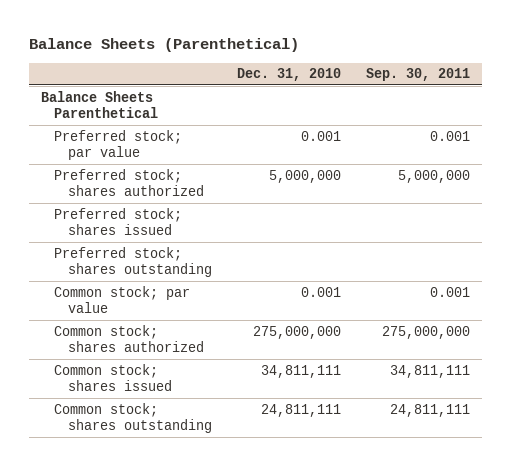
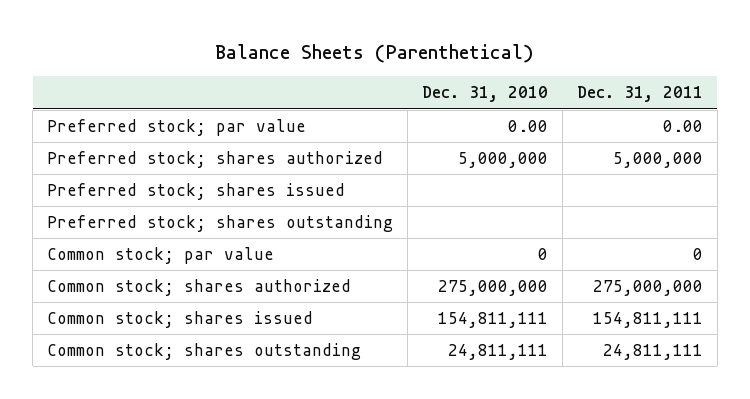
[365,68,470,82] Sep. 30, 2011 -> none
none -> [576,86,703,103] Dec. 31, 2011
[40,90,159,119] Balance Sheets Parenthetical -> none
[300,130,341,141] 0.001 -> [508,119,549,132] 0.00
[300,286,341,297] 0.001 -> [538,247,549,260] 0
[260,364,341,378] 34,811,111 -> [438,311,549,328] 154,811,111

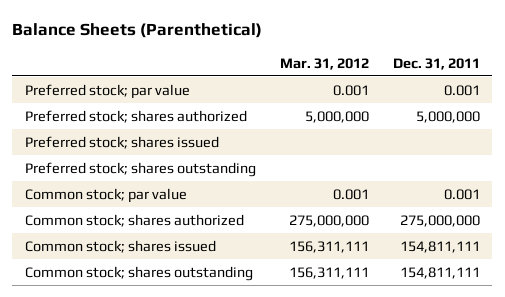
[422,86,549,103] Dec. 31, 2010 -> none
none -> [279,57,369,70] Mar. 31, 2012
[662,119,703,132] 0.00 -> [444,84,481,96] 0.001
[692,247,703,260] 0 -> [444,188,481,200] 0.001
[602,343,703,360] 24,811,111 -> [400,266,481,279] 154,811,111

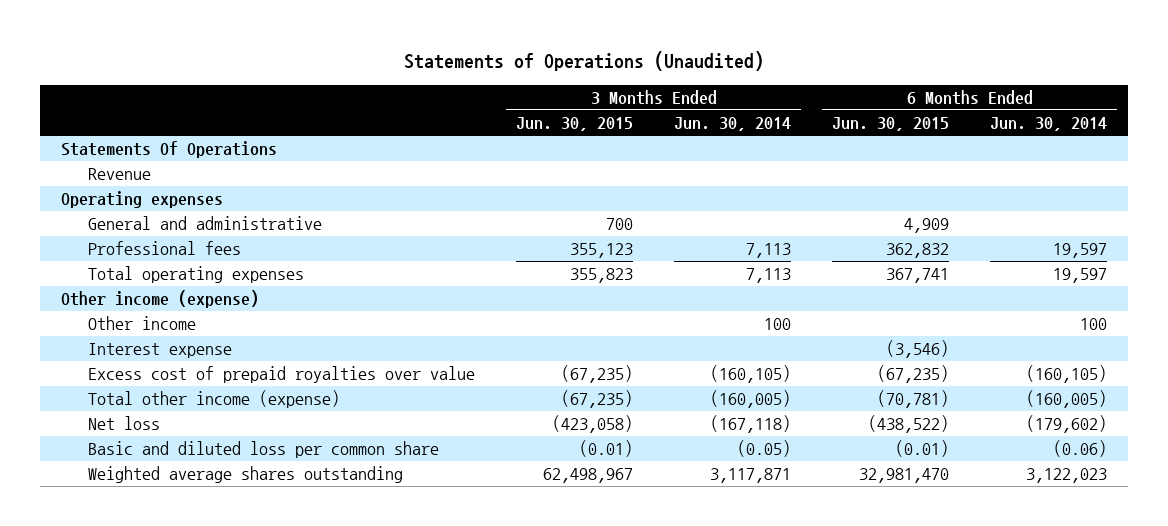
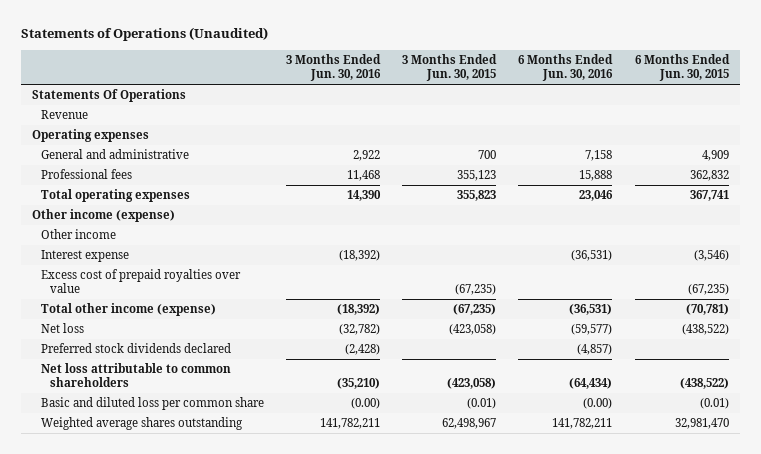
[674,117,792,132] Jun. 30, 2014 -> none
[990,117,1108,132] Jun. 30, 2014 -> none
none -> [285,53,381,82] 3 Months Ended Jun. 30, 2016
none -> [518,53,614,82] 6 Months Ended Jun. 30, 2016
none -> [40,343,231,354] Preferred stock dividends declared
none -> [40,363,231,388] Net loss attributable to common shareholders

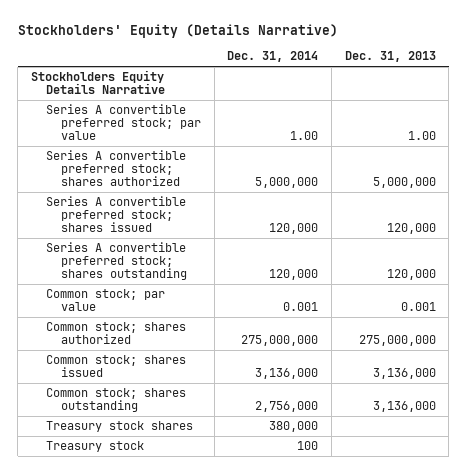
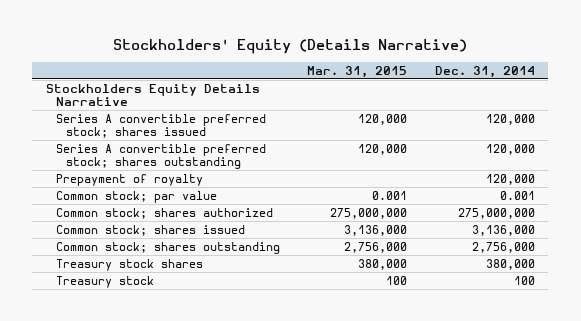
[344,51,436,63] Dec. 31, 2013 -> none
none -> [307,65,408,78] Mar. 31, 2015
[45,104,201,141] Series A convertible preferred stock; par value -> none
[45,150,186,187] Series A convertible preferred stock; shares authorized -> none
none -> [55,173,203,186] Prepayment of royalty

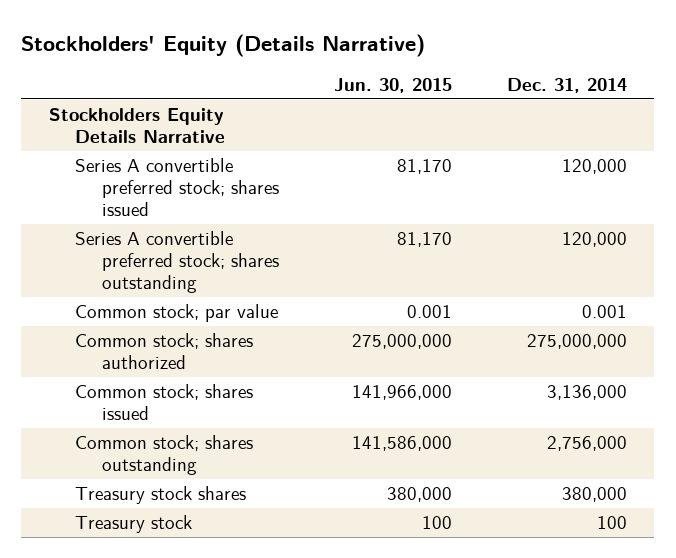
[307,65,408,78] Mar. 31, 2015 -> none
none -> [333,77,452,93] Jun. 30, 2015
[55,173,203,186] Prepayment of royalty -> none

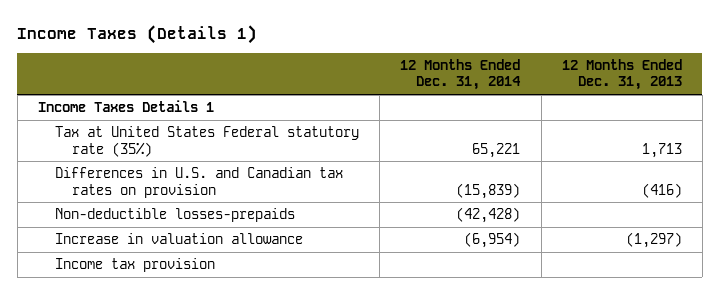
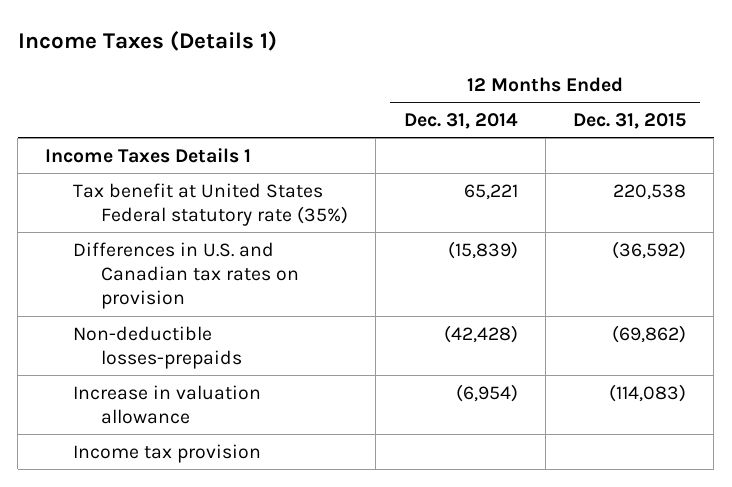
[561,59,682,91] 12 Months Ended Dec. 31, 2013 -> none
none -> [573,113,687,130] Dec. 31, 2015
[54,126,359,157] Tax at United States Federal statutory rate (35%) -> [73,182,348,226] Tax benefit at United States Federal statutory rate (35%)

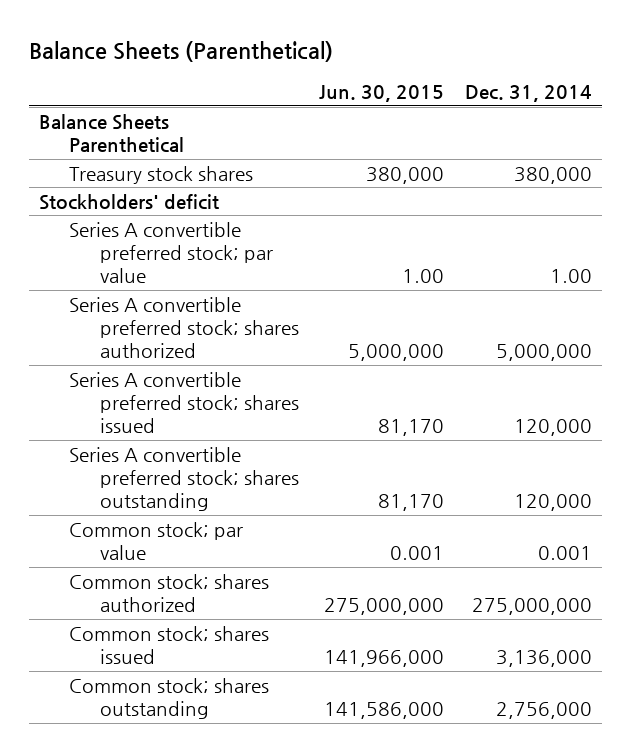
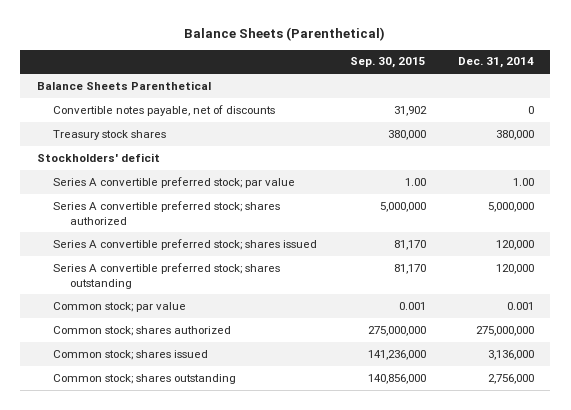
[319,85,445,103] Jun. 30, 2015 -> none
none -> [349,57,426,69] Sep. 30, 2015
none -> [53,104,276,116] Convertible notes payable, net of discounts

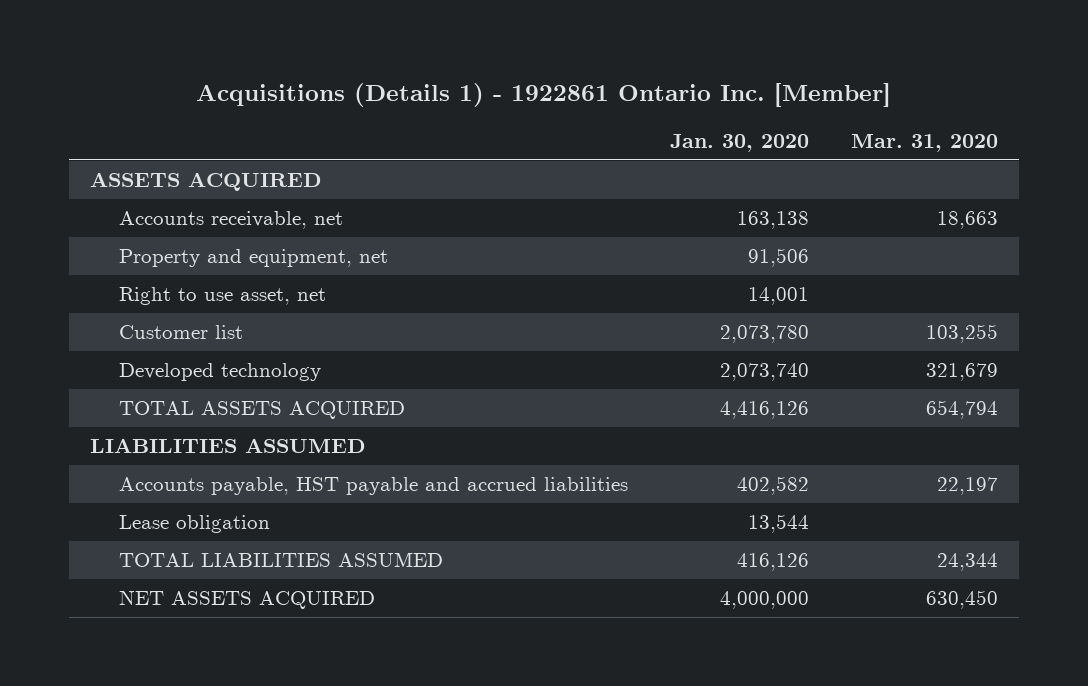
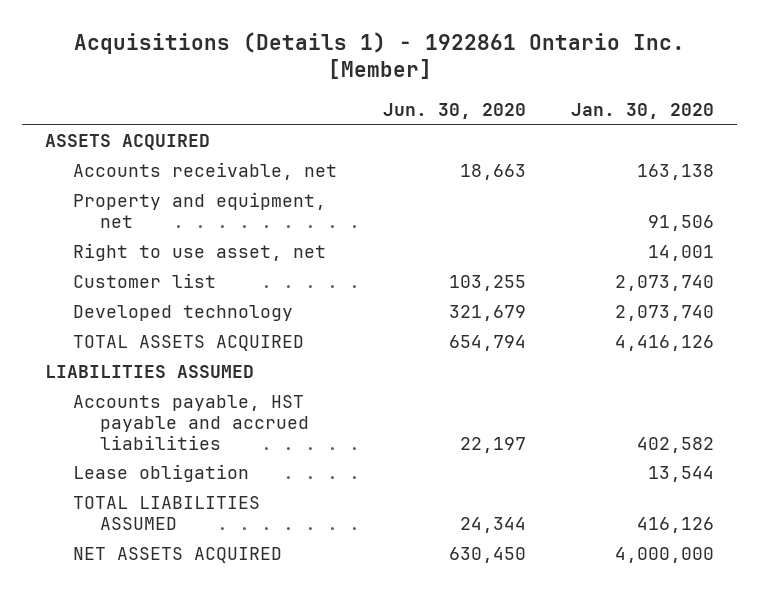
[851,133,999,152] Mar. 31, 2020 -> none
none -> [382,103,526,120] Jun. 30, 2020
[720,325,810,344] 2,073,780 -> [615,275,715,292] 2,073,740

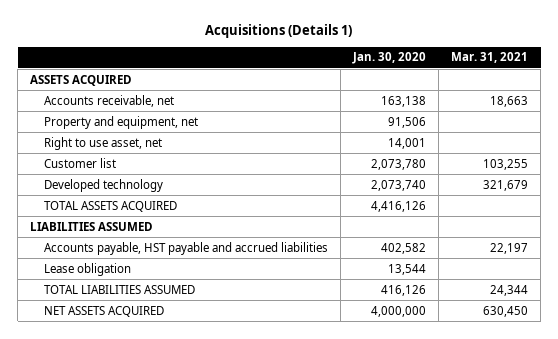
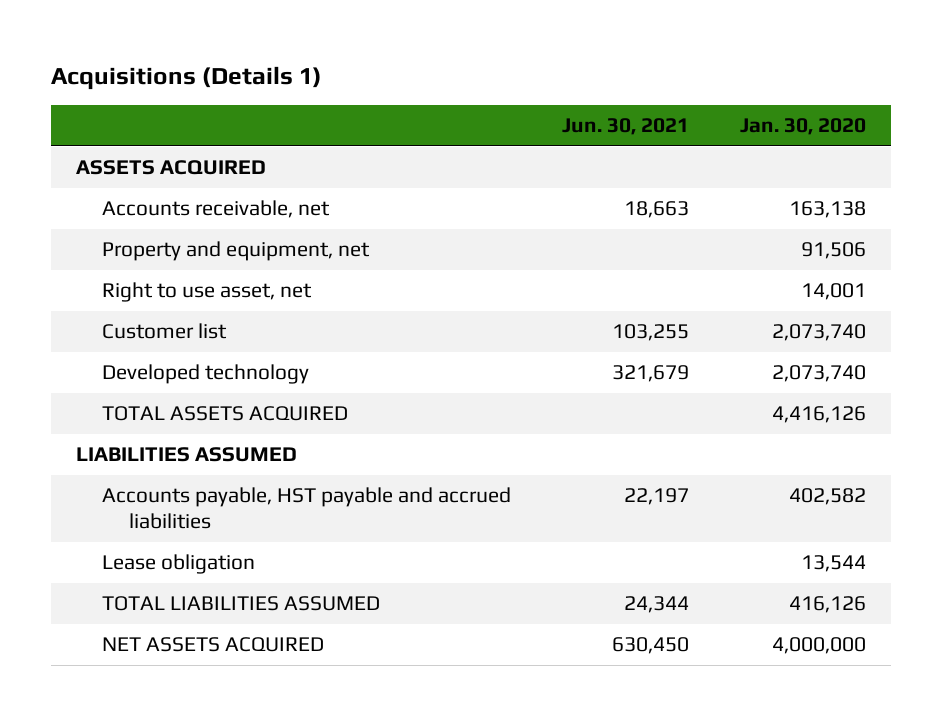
[451,52,529,64] Mar. 31, 2021 -> none
none -> [562,118,690,136] Jun. 30, 2021
[370,158,426,170] 2,073,780 -> [771,324,866,342] 2,073,740

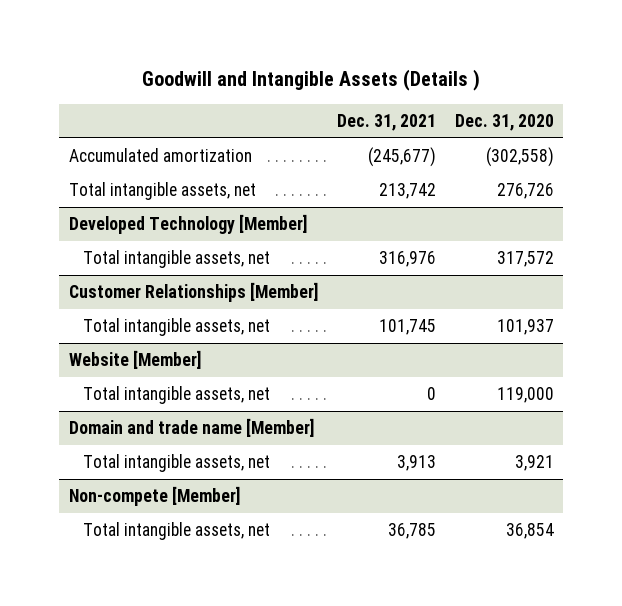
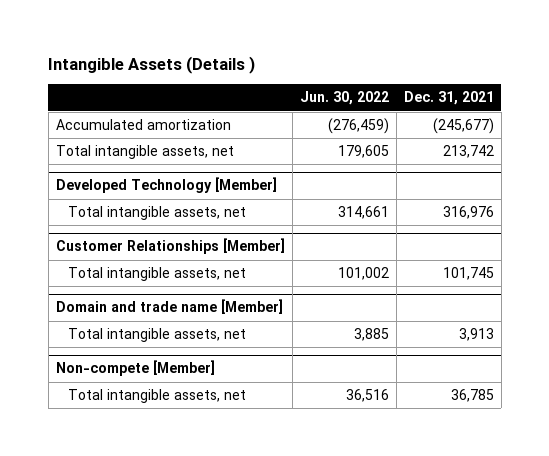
[142,69,481,92] Goodwill and Intangible Assets (Details ) -> [48,56,256,75] Intangible Assets (Details )
[454,114,554,132] Dec. 31, 2020 -> none
none -> [299,91,389,106] Jun. 30, 2022
[68,350,201,370] Website [Member] -> none
[83,386,271,405] Total intangible assets, net -> none

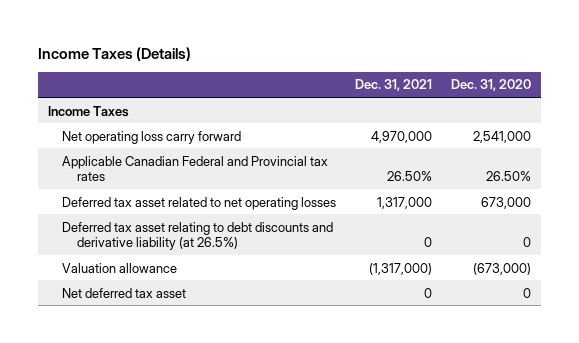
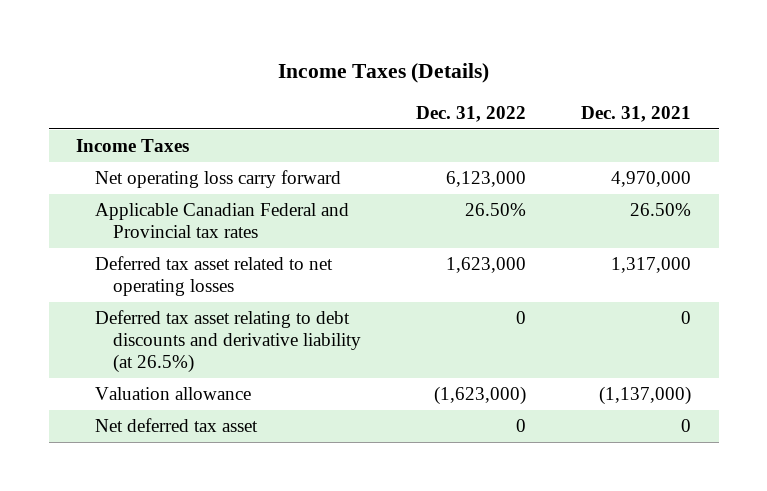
[451,79,532,92] Dec. 31, 2020 -> none
none -> [416,105,527,122] Dec. 31, 2022
[369,262,433,275] (1,317,000) -> [599,386,692,406] (1,137,000)

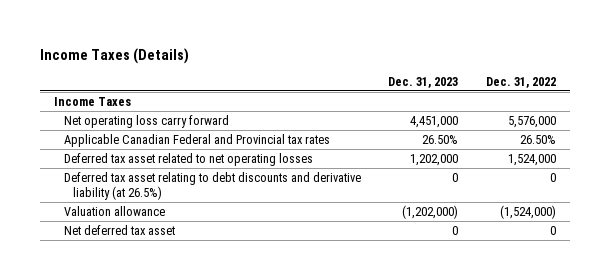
[581,105,692,122] Dec. 31, 2021 -> none
none -> [388,76,459,88] Dec. 31, 2023
[446,171,527,188] 6,123,000 -> [508,115,557,128] 5,576,000
[446,257,527,274] 1,623,000 -> [508,153,557,166] 1,524,000
[434,386,527,406] (1,623,000) -> [500,204,557,219] (1,524,000)

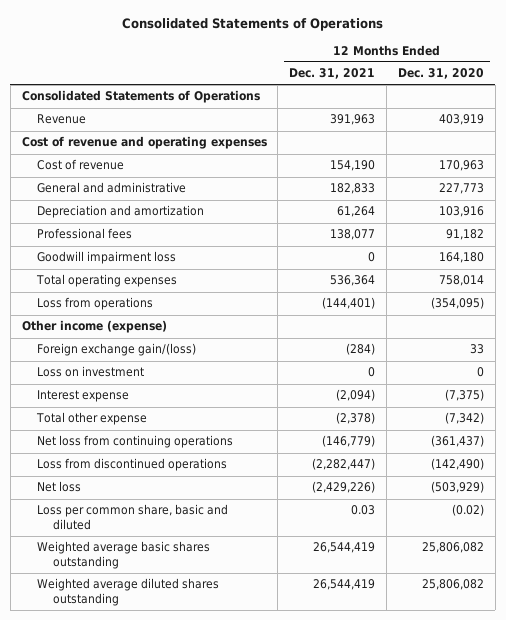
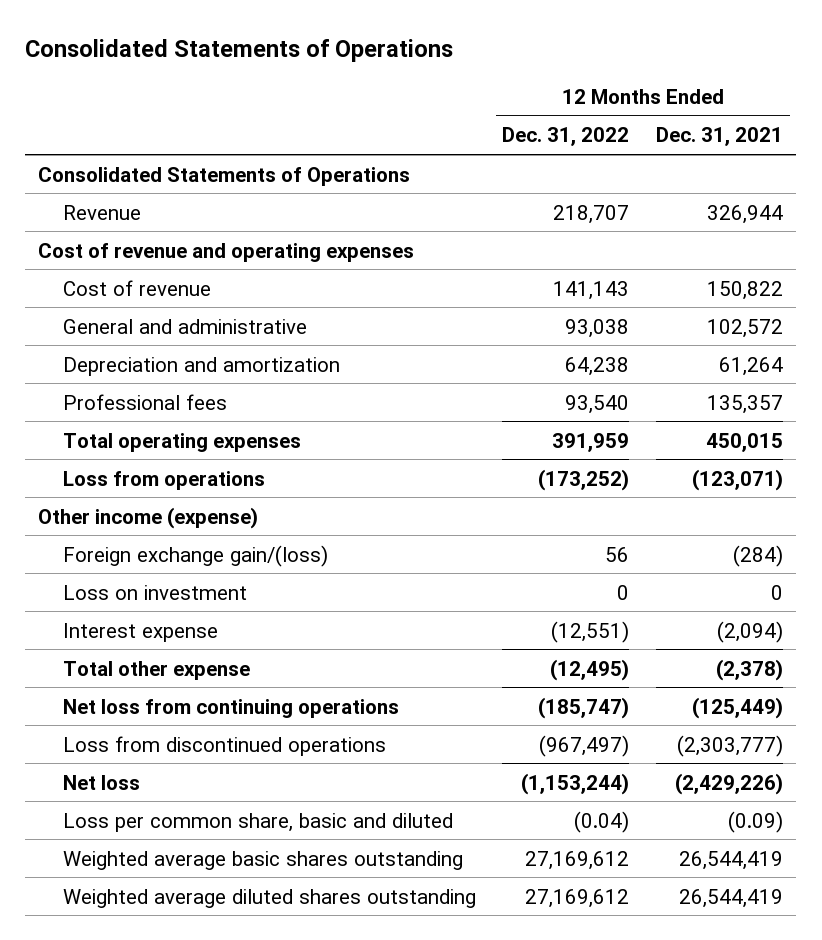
[398,68,485,80] Dec. 31, 2020 -> none
none -> [502,127,630,147] Dec. 31, 2022
[330,114,376,126] 391,963 -> [707,204,784,224] 326,944
[330,160,376,172] 154,190 -> [707,280,784,300] 150,822
[330,183,376,195] 182,833 -> [707,318,784,338] 102,572
[37,251,177,265] Goodwill impairment loss -> none
[330,229,376,241] 138,077 -> [707,394,784,414] 135,357
[330,275,376,287] 536,364 -> [706,432,784,452] 450,015
[322,297,376,310] (144,401) -> [692,468,784,491] (123,071)
[322,435,376,448] (146,779) -> [692,696,784,719] (125,449)
[312,458,376,471] (2,282,447) -> [677,734,784,757] (2,303,777)
[351,505,376,516] 0.03 -> [728,810,784,833] (0.09)

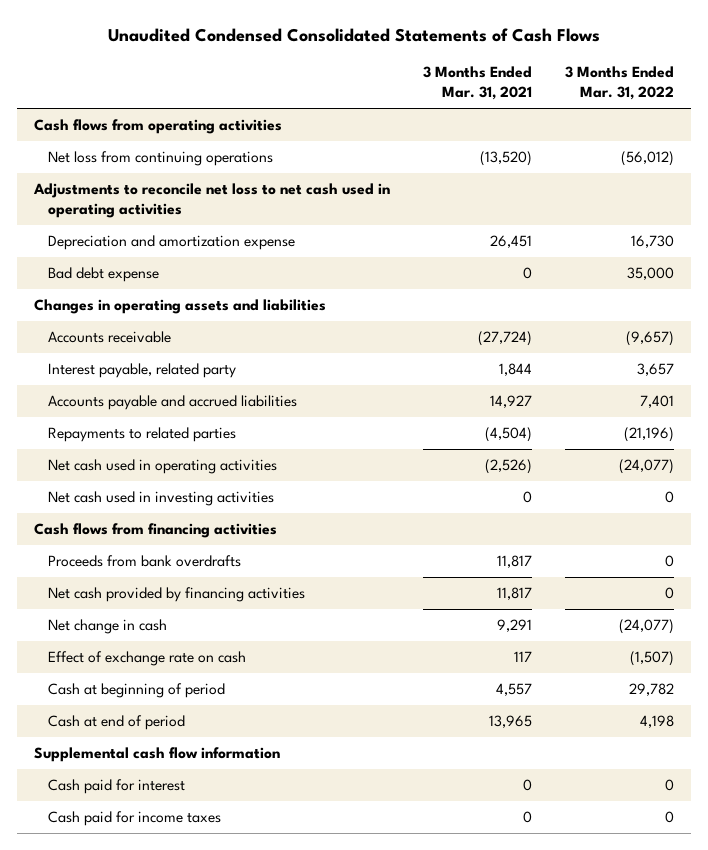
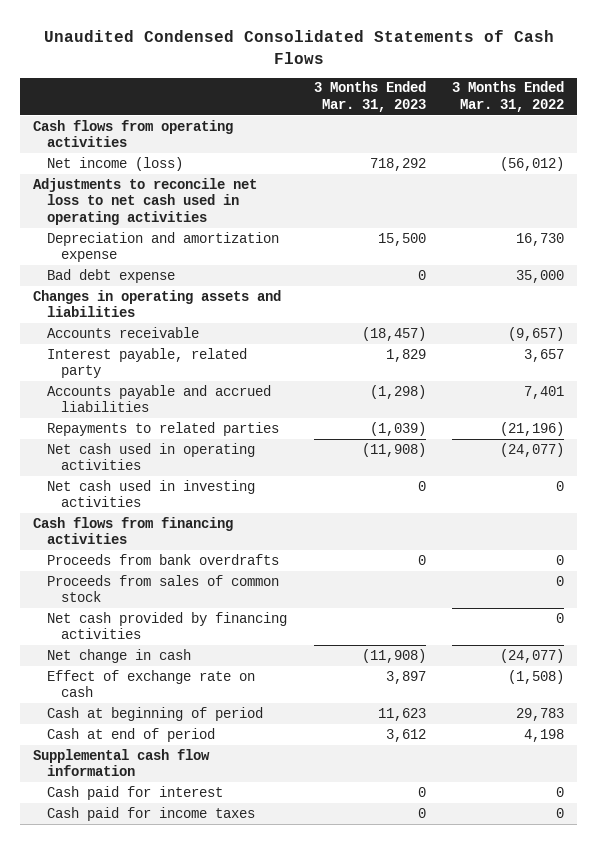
[422,66,532,101] 3 Months Ended Mar. 31, 2021 -> none
none -> [313,81,426,112] 3 Months Ended Mar. 31, 2023
[47,150,273,166] Net loss from continuing operations -> [47,156,184,171] Net income (loss)
none -> [47,574,280,603] Proceeds from sales of common stock
[630,650,675,666] (1,507) -> [507,669,564,684] (1,508)
[629,682,675,696] 29,782 -> [515,707,564,721] 29,783

